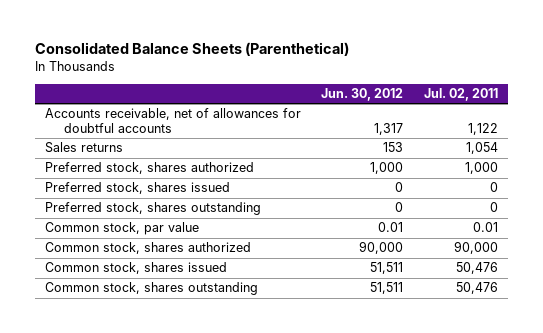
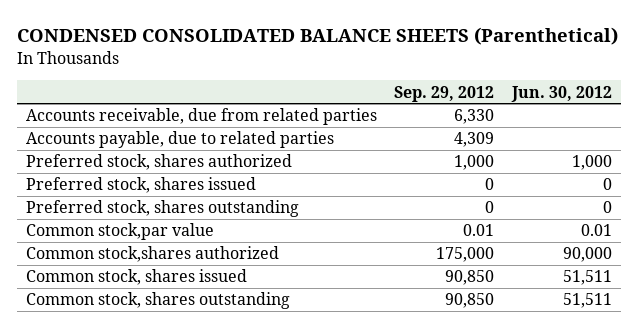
[34,42,349,57] Consolidated Balance Sheets (Parenthetical) -> [17,27,619,46] CONDENSED CONSOLIDATED BALANCE SHEETS (Parenthetical)
[423,88,498,102] Jul. 02, 2011 -> none
none -> [394,85,495,102] Sep. 29, 2012
[44,108,301,133] Accounts receivable, net of allowances for doubtful accounts -> none
[44,142,123,154] Sales returns -> none
none -> [25,108,377,126] Accounts receivable, due from related parties
none -> [25,131,334,149] Accounts payable, due to related parties
[44,222,199,236] Common stock, par value -> [25,223,214,241] Common stock,par value
[44,242,251,255] Common stock, shares authorized -> [25,246,279,263] Common stock,shares authorized

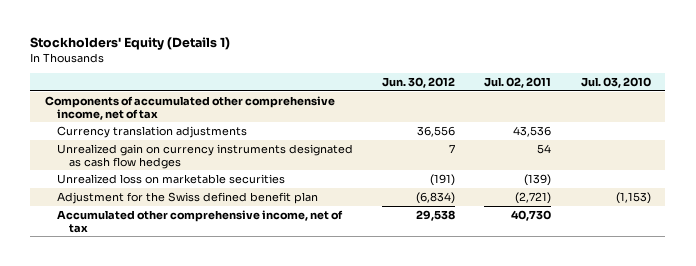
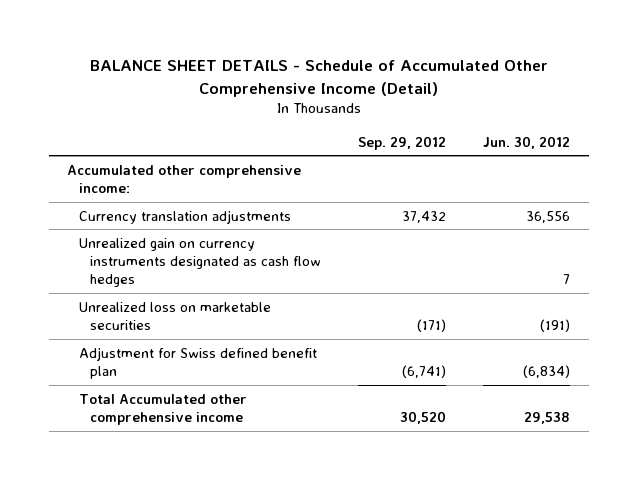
[30,37,231,51] Stockholders' Equity (Details 1) -> [89,60,548,97] BALANCE SHEET DETAILS - Schedule of Accumulated Other Comprehensive Income (Detail)
[484,76,552,88] Jul. 02, 2011 -> none
[580,76,651,88] Jul. 03, 2010 -> none
none -> [358,135,447,150] Sep. 29, 2012
[44,95,335,120] Components of accumulated other comprehensive income, net of tax -> [67,164,302,194] Accumulated other comprehensive income:
[56,191,318,204] Adjustment for the Swiss defined benefit plan -> [78,346,317,380] Adjustment for Swiss defined benefit plan
[56,209,343,233] Accumulated other comprehensive income, net of tax -> [78,393,247,426] Total Accumulated other comprehensive income

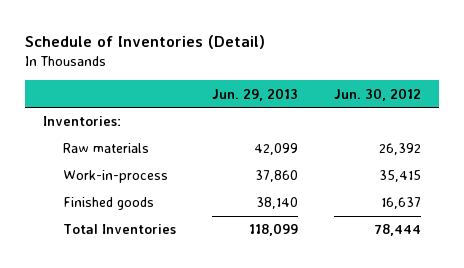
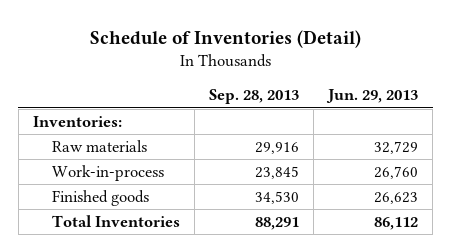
[334,87,422,101] Jun. 30, 2012 -> none
none -> [209,89,300,105] Sep. 28, 2013
[253,143,298,156] 42,099 -> [374,140,419,154] 32,729
[254,170,298,183] 37,860 -> [374,165,419,179] 26,760
[255,197,298,210] 38,140 -> [374,191,419,204] 26,623
[248,223,298,237] 118,099 -> [374,216,419,230] 86,112

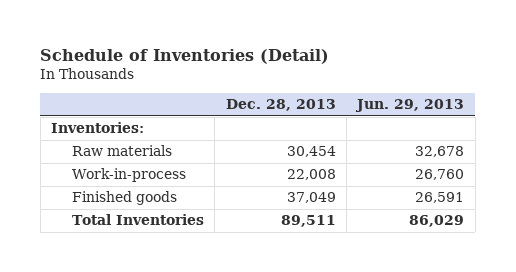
[209,89,300,105] Sep. 28, 2013 -> none
none -> [225,99,336,112] Dec. 28, 2013
[374,140,419,154] 32,729 -> [415,146,465,158] 32,678
[374,191,419,204] 26,623 -> [415,192,465,204] 26,591
[374,216,419,230] 86,112 -> [409,215,465,228] 86,029

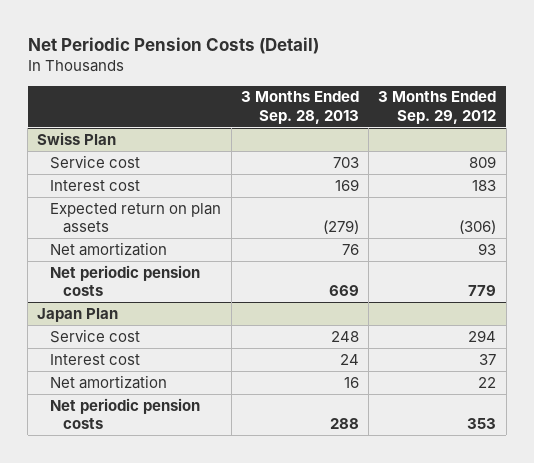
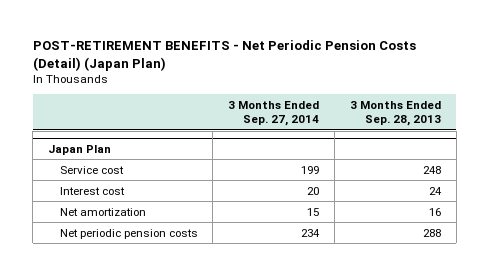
[27,36,319,54] Net Periodic Pension Costs (Detail) -> [32,40,416,71] POST-RETIREMENT BENEFITS - Net Periodic Pension Costs (Detail) (Japan Plan)
[378,91,497,124] 3 Months Ended Sep. 29, 2012 -> none
none -> [228,100,320,127] 3 Months Ended Sep. 27, 2014
[37,131,117,145] Swiss Plan -> none
[50,154,141,169] Service cost -> none
[50,179,141,191] Interest cost -> none
[50,202,222,234] Expected return on plan assets -> none
[50,241,168,256] Net amortization -> none
[50,264,201,297] Net periodic pension costs -> none

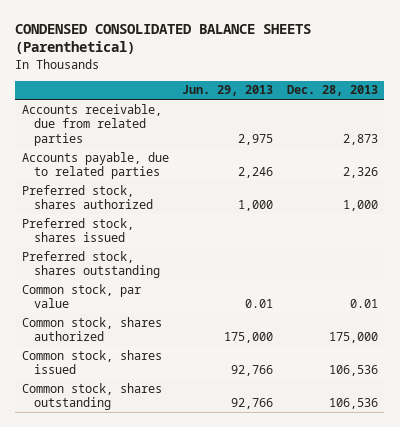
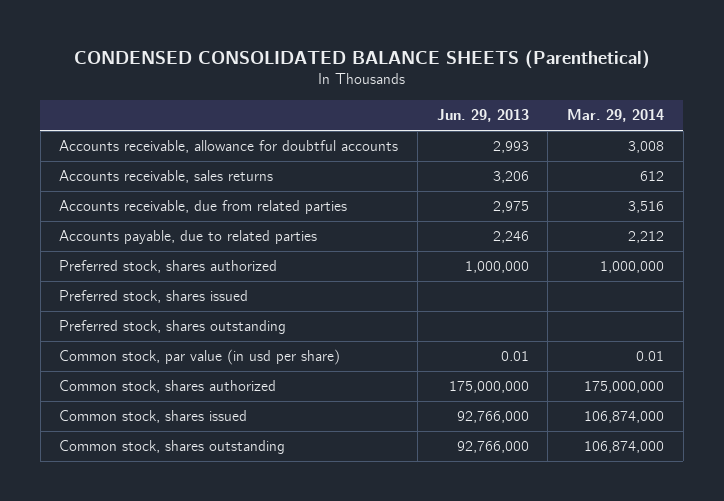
[286,85,378,97] Dec. 28, 2013 -> none
none -> [567,109,665,123] Mar. 29, 2014
none -> [59,140,399,154] Accounts receivable, allowance for doubtful accounts
none -> [59,170,274,184] Accounts receivable, sales returns
[238,200,274,212] 1,000 -> [464,261,529,274] 1,000,000
[21,283,141,309] Common stock, par value -> [59,349,341,366] Common stock, par value (in usd per share)
[224,332,274,344] 175,000 -> [448,381,529,394] 175,000,000
[231,365,274,377] 92,766 -> [456,411,529,424] 92,766,000
[231,398,274,410] 92,766 -> [456,441,529,454] 92,766,000

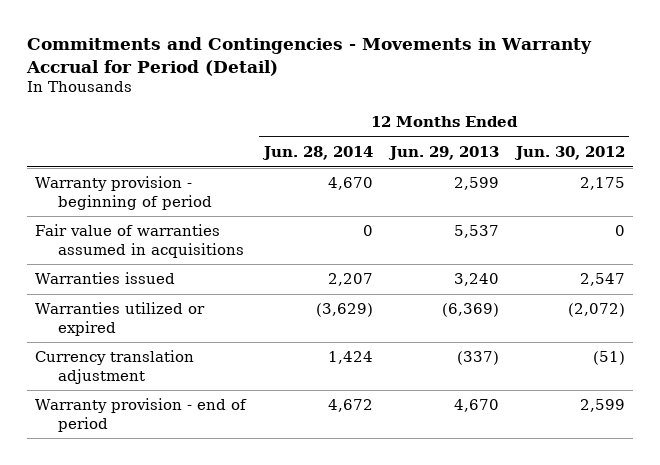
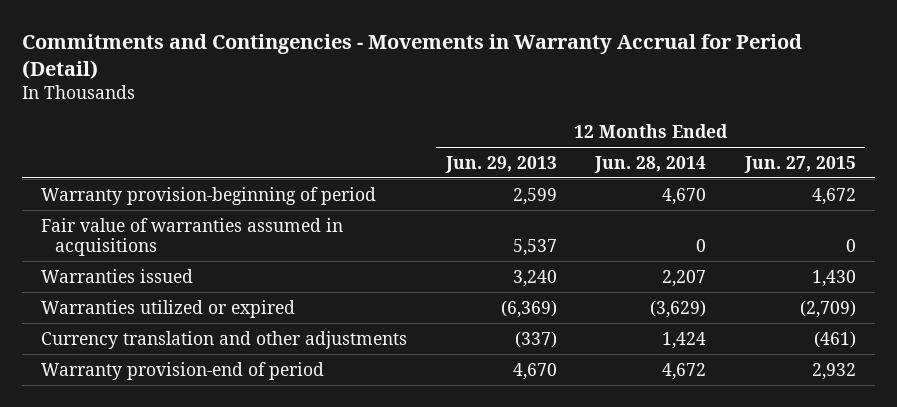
[513,146,625,161] Jun. 30, 2012 -> none
none -> [743,155,856,173] Jun. 27, 2015
[35,176,213,210] Warranty provision - beginning of period -> [41,186,377,205] Warranty provision-beginning of period
[35,350,195,384] Currency translation adjustment -> [41,330,408,349] Currency translation and other adjustments
[35,398,248,432] Warranty provision - end of period -> [41,361,325,380] Warranty provision-end of period

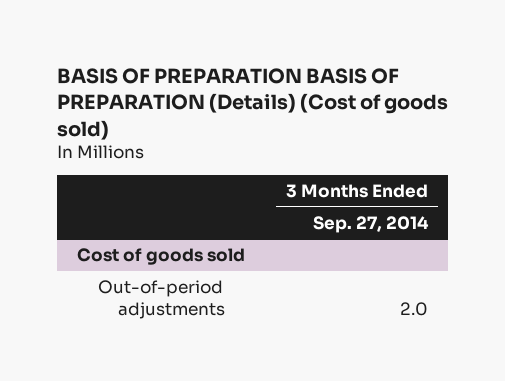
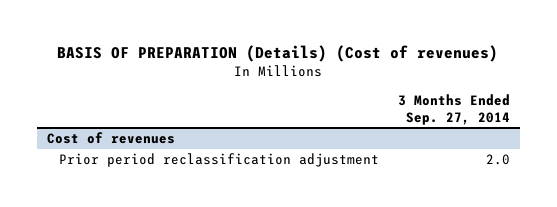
[56,68,448,140] BASIS OF PREPARATION BASIS OF PREPARATION (Details) (Cost of goods sold) -> [57,45,499,63] BASIS OF PREPARATION (Details) (Cost of revenues)
[77,247,246,265] Cost of goods sold -> none
none -> [46,132,175,145] Cost of revenues
[97,279,226,319] Out-of-period adjustments -> [59,153,380,168] Prior period reclassification adjustment

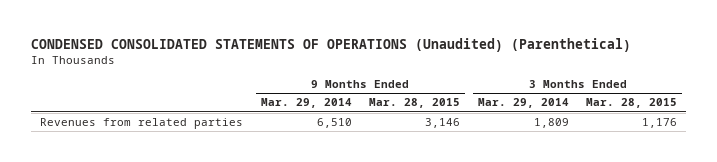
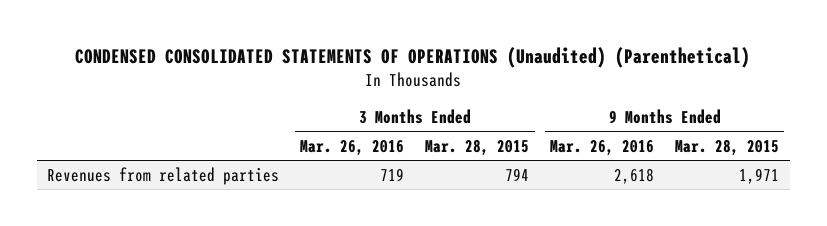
[260,98,352,109] Mar. 29, 2014 -> none
[477,98,569,109] Mar. 29, 2014 -> none
none -> [300,139,405,156] Mar. 26, 2016
none -> [550,139,655,156] Mar. 26, 2016
[425,118,461,129] 3,146 -> [739,168,780,185] 1,971
[642,118,678,129] 1,176 -> [505,168,530,182] 794

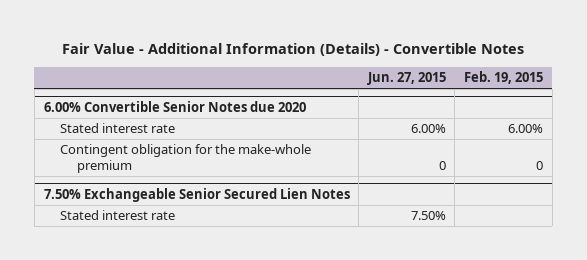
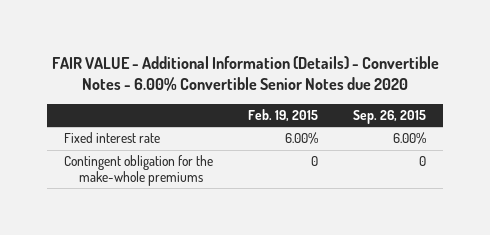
[62,43,525,57] Fair Value - Additional Information (Details) - Convertible Notes -> [52,55,440,91] FAIR VALUE - Additional Information (Details) - Convertible Notes - 6.00% Convertible Senior Notes due 2020
[366,72,446,86] Jun. 27, 2015 -> none
none -> [352,109,426,124] Sep. 26, 2015
[43,101,306,113] 6.00% Convertible Senior Notes due 2020 -> none
[43,188,350,203] 7.50% Exchangeable Senior Secured Lien Notes -> none
[60,210,176,221] Stated interest rate -> none
[60,123,176,134] Stated interest rate -> [64,132,161,144] Fixed interest rate
[60,144,312,174] Contingent obligation for the make-whole premium -> [64,155,214,187] Contingent obligation for the make-whole premiums

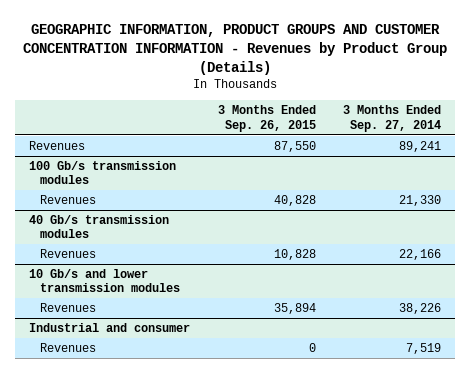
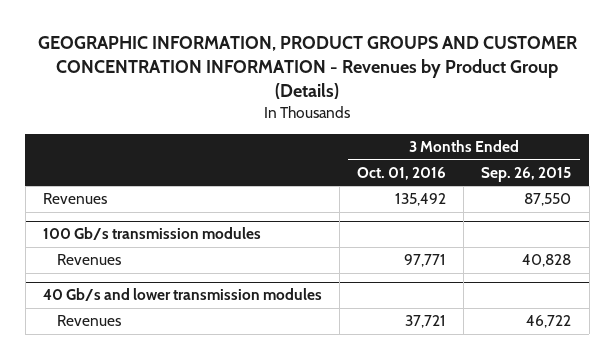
[343,105,442,132] 3 Months Ended Sep. 27, 2014 -> none
none -> [357,166,447,180] Oct. 01, 2016
[29,268,181,293] 10 Gb/s and lower transmission modules -> none
[40,302,97,312] Revenues -> none
[29,322,191,332] Industrial and consumer -> none
[40,342,97,352] Revenues -> none
[29,214,170,239] 40 Gb/s transmission modules -> [42,288,322,302] 40 Gb/s and lower transmission modules
[273,248,316,260] 10,828 -> [526,315,572,329] 46,722

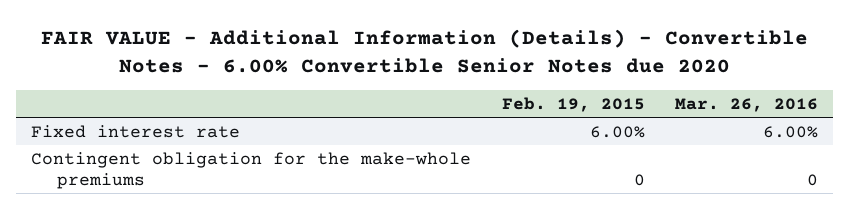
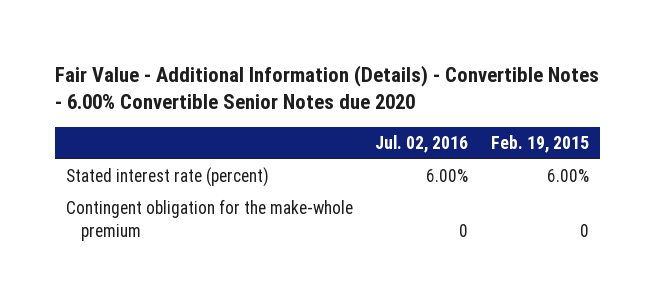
[40,28,808,73] FAIR VALUE - Additional Information (Details) - Convertible Notes - 6.00% Convertible Senior Notes due 2020 -> [54,65,599,110] Fair Value - Additional Information (Details) - Convertible Notes - 6.00% Convertible Senior Notes due 2020
[675,97,819,112] Mar. 26, 2016 -> none
none -> [375,135,469,154] Jul. 02, 2016
[30,124,240,138] Fixed interest rate -> [65,167,269,188] Stated interest rate (percent)
[30,151,471,189] Contingent obligation for the make-whole premiums -> [65,199,353,241] Contingent obligation for the make-whole premium

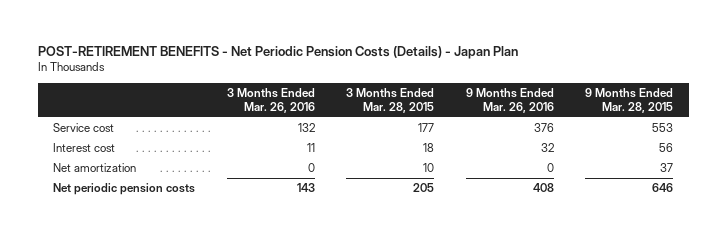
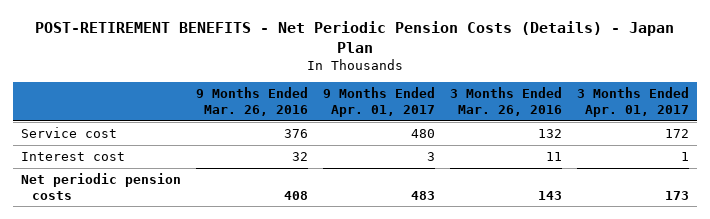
[346,87,435,114] 3 Months Ended Mar. 28, 2015 -> none
[585,87,674,114] 9 Months Ended Mar. 28, 2015 -> none
none -> [323,87,436,117] 9 Months Ended Apr. 01, 2017
none -> [577,87,690,117] 3 Months Ended Apr. 01, 2017
[53,163,137,173] Net amortization -> none

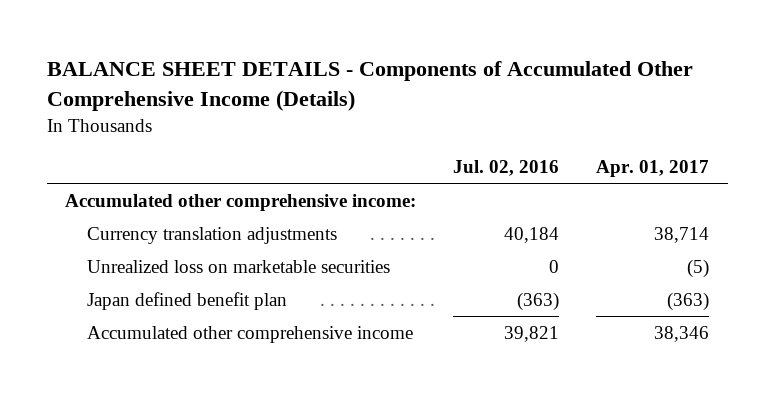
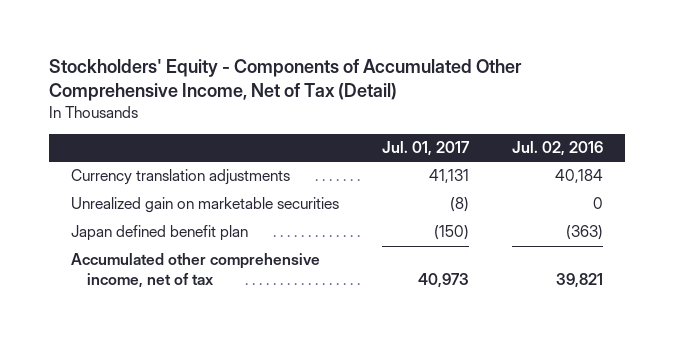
[46,61,693,111] BALANCE SHEET DETAILS - Components of Accumulated Other Comprehensive Income (Details) -> [49,59,523,102] Stockholders' Equity - Components of Accumulated Other Comprehensive Income, Net of Tax (Detail)
[596,160,710,178] Apr. 01, 2017 -> none
none -> [381,141,469,157] Jul. 01, 2017
[65,193,417,211] Accumulated other comprehensive income: -> none
[86,259,390,273] Unrealized loss on marketable securities -> [70,197,339,214] Unrealized gain on marketable securities
[86,325,413,343] Accumulated other comprehensive income -> [70,253,320,288] Accumulated other comprehensive income, net of tax

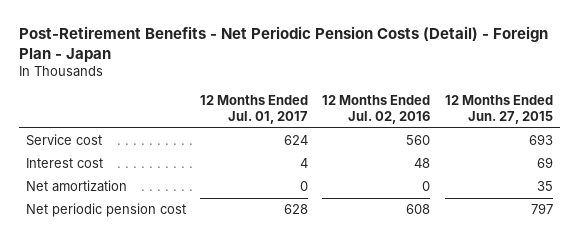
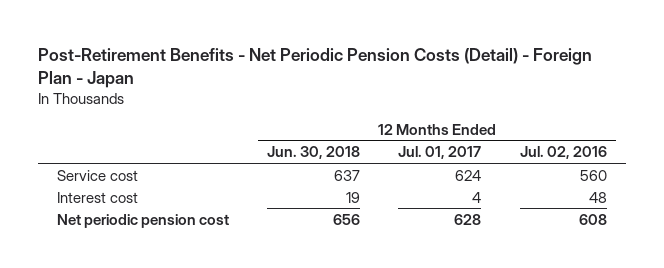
[444,94,553,124] 12 Months Ended Jun. 27, 2015 -> none
none -> [267,146,361,160] Jun. 30, 2018
[25,180,127,193] Net amortization -> none

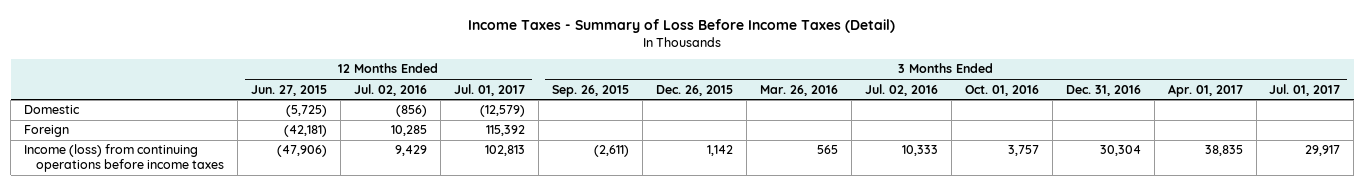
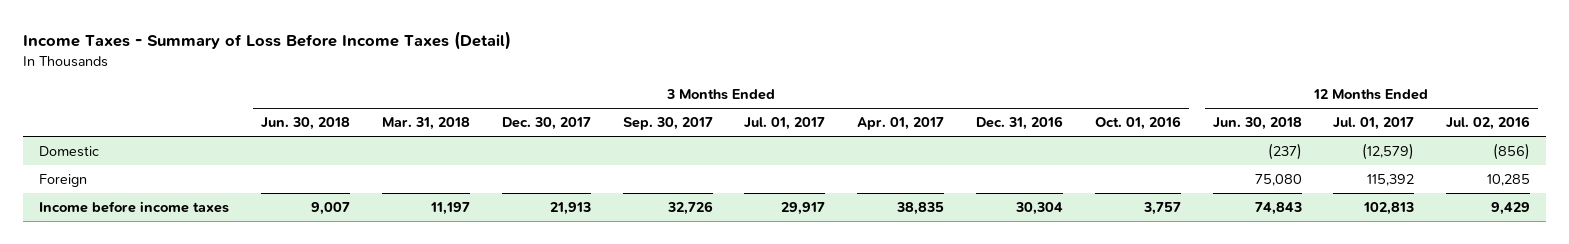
[251,84,328,96] Jun. 27, 2015 -> none
[552,84,630,97] Sep. 26, 2015 -> none
[656,84,734,96] Dec. 26, 2015 -> none
[759,84,838,96] Mar. 26, 2016 -> none
[864,83,938,96] Jul. 02, 2016 -> none
none -> [261,117,351,131] Jun. 30, 2018
none -> [381,117,470,131] Mar. 31, 2018
none -> [501,117,591,131] Dec. 30, 2017
none -> [622,117,713,131] Sep. 30, 2017
none -> [1212,117,1302,131] Jun. 30, 2018
[24,144,225,173] Income (loss) from continuing operations before income taxes -> [39,200,230,213] Income before income taxes

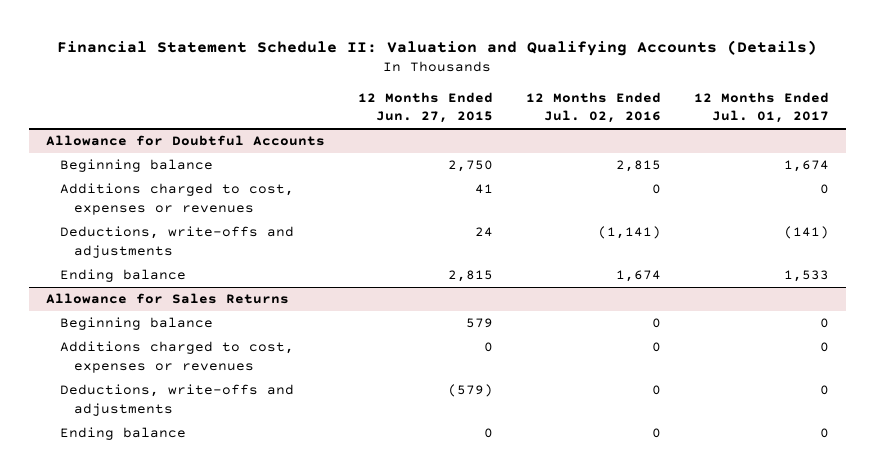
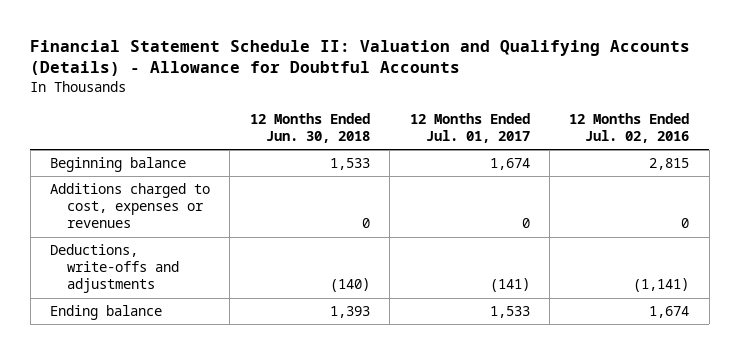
[57,39,818,56] Financial Statement Schedule II: Valuation and Qualifying Accounts (Details) -> [30,39,691,77] Financial Statement Schedule II: Valuation and Qualifying Accounts (Details) - Allowance for Doubtful Accounts
[357,91,493,124] 12 Months Ended Jun. 27, 2015 -> none
none -> [249,112,370,144] 12 Months Ended Jun. 30, 2018
[45,135,325,147] Allowance for Doubtful Accounts -> none
[45,293,289,305] Allowance for Sales Returns -> none
[59,317,213,331] Beginning balance -> none
[59,341,294,373] Additions charged to cost, expenses or revenues -> none
[59,384,294,416] Deductions, write-offs and adjustments -> none
[59,427,186,441] Ending balance -> none

